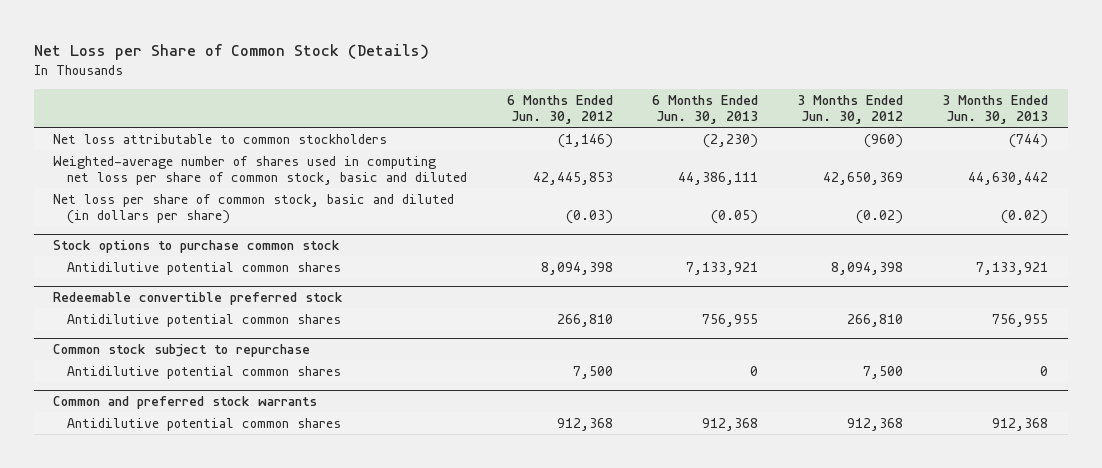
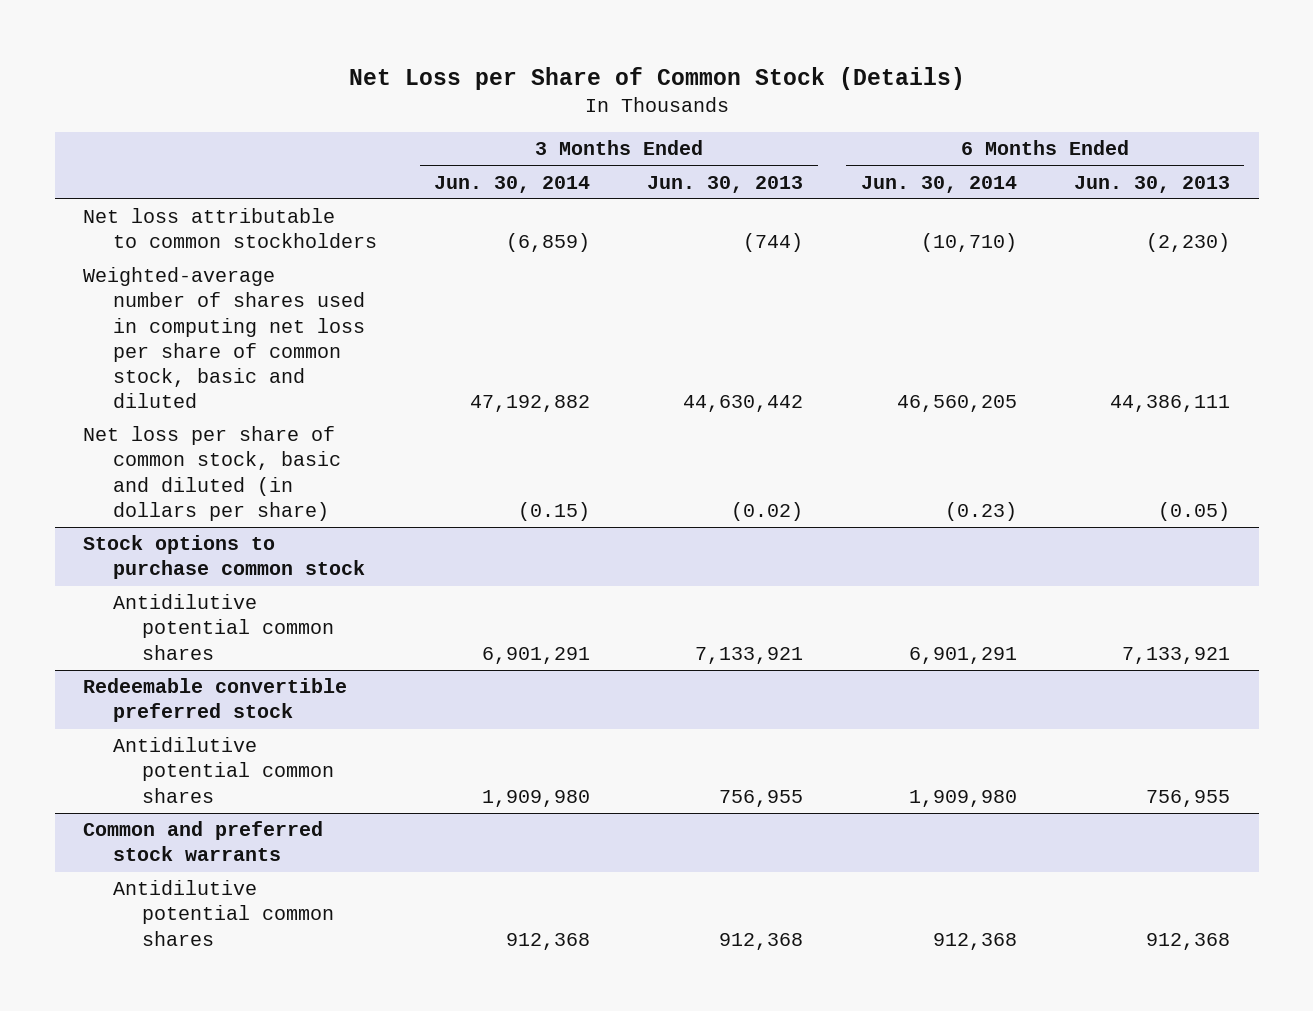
[506,94,613,125] 6 Months Ended Jun. 30, 2012 -> none
[796,94,903,125] 3 Months Ended Jun. 30, 2012 -> none
none -> [434,175,591,193] Jun. 30, 2014
none -> [860,175,1017,193] Jun. 30, 2014
[53,343,311,357] Common stock subject to repurchase -> none
[67,365,342,379] Antidilutive potential common shares -> none

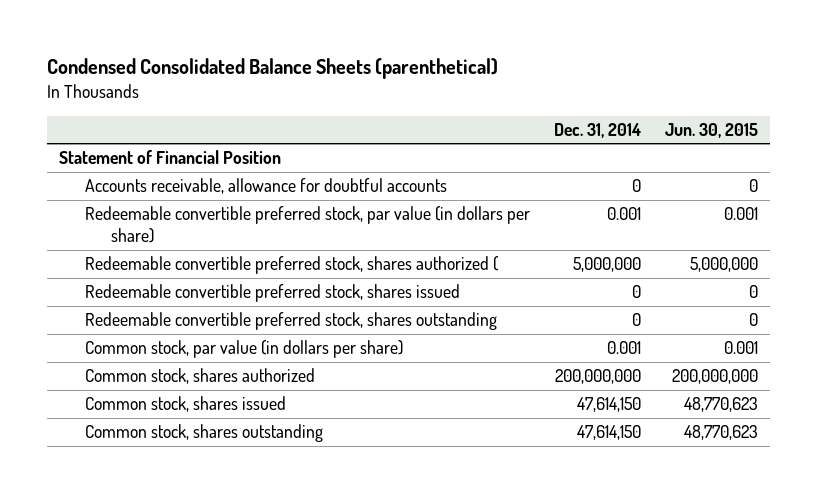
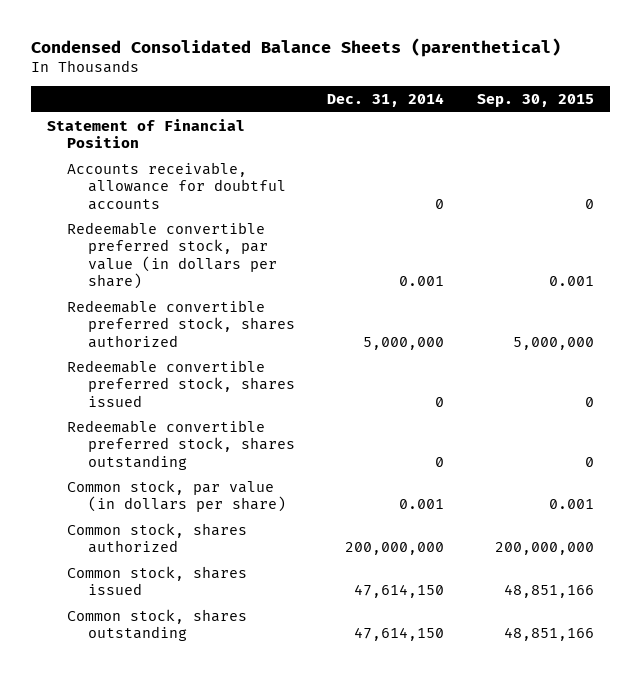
[664,122,758,138] Jun. 30, 2015 -> none
none -> [476,94,594,108] Sep. 30, 2015
[84,256,499,275] Redeemable convertible preferred stock, shares authorized ( -> [67,299,296,348] Redeemable convertible preferred stock, shares authorized

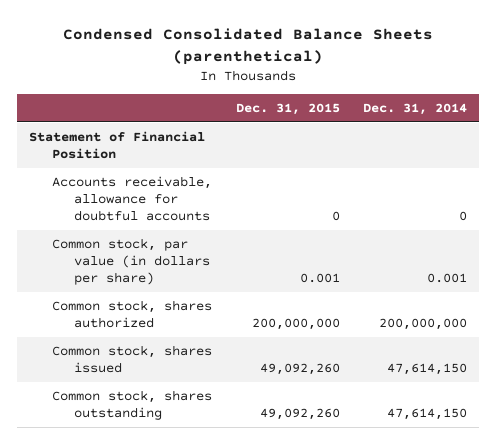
[476,94,594,108] Sep. 30, 2015 -> none
none -> [235,102,340,115] Dec. 31, 2015
[67,221,278,290] Redeemable convertible preferred stock, par value (in dollars per share) -> none
[67,299,296,348] Redeemable convertible preferred stock, shares authorized -> none
[67,359,296,407] Redeemable convertible preferred stock, shares issued -> none
[67,419,296,470] Redeemable convertible preferred stock, shares outstanding -> none

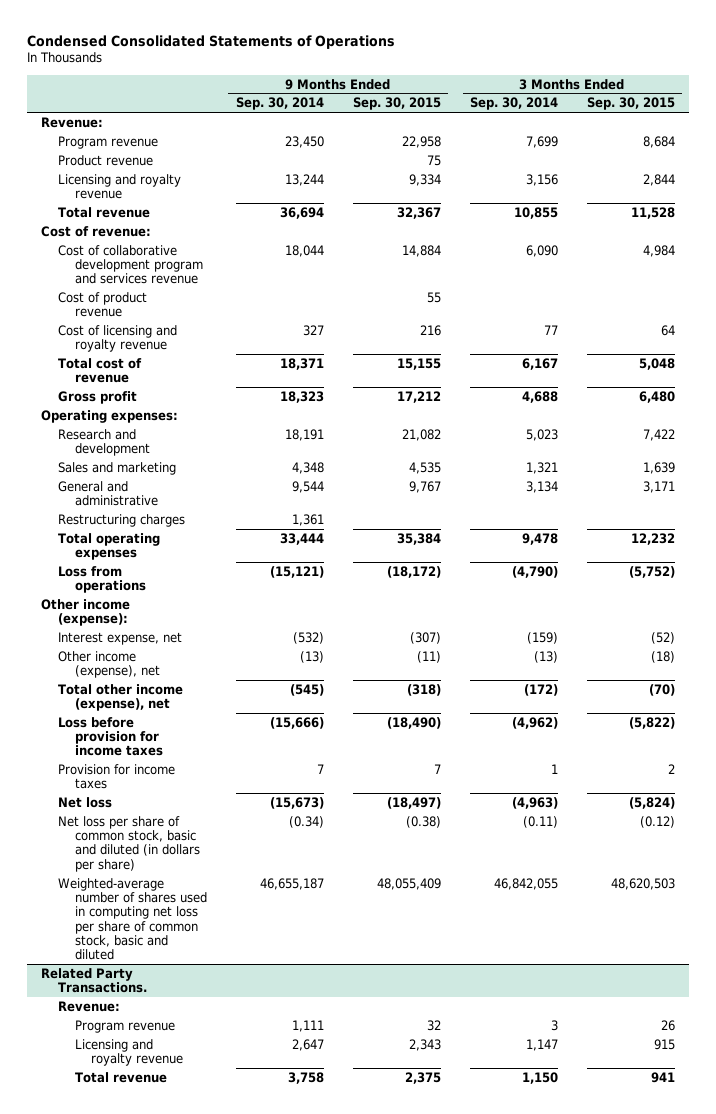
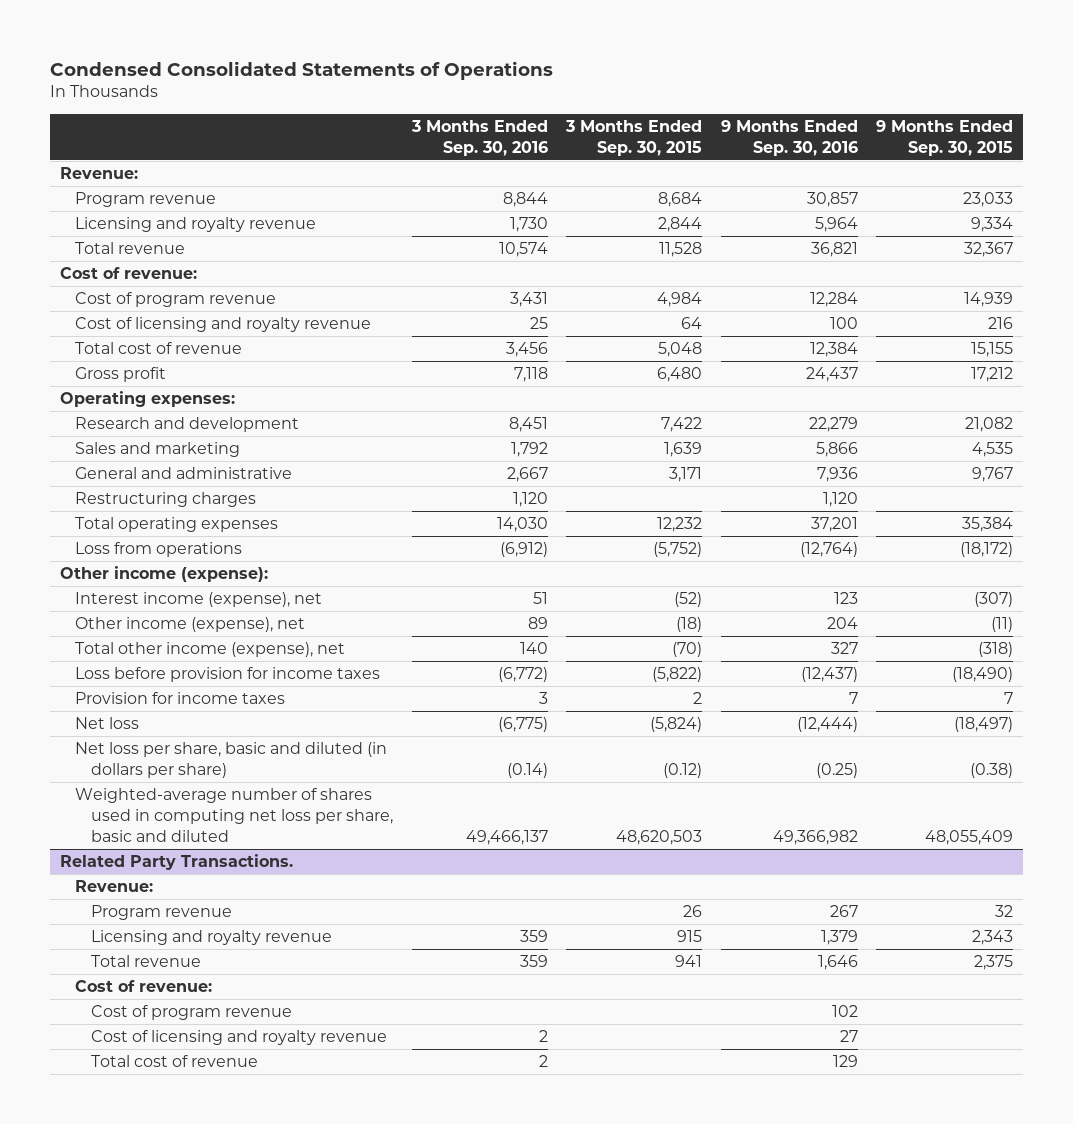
[235,97,324,111] Sep. 30, 2014 -> none
[469,97,558,111] Sep. 30, 2014 -> none
none -> [410,119,548,156] 3 Months Ended Sep. 30, 2016
none -> [720,119,858,156] 9 Months Ended Sep. 30, 2016
[57,154,153,166] Product revenue -> none
[401,135,441,148] 22,958 -> [963,192,1014,208] 23,033
[57,291,147,318] Cost of product revenue -> none
[57,244,203,285] Cost of collaborative development program and services revenue -> [75,292,277,308] Cost of program revenue
[401,244,441,257] 14,884 -> [964,292,1014,308] 14,939
[57,631,182,645] Interest expense, net -> [75,592,323,608] Interest income (expense), net
[57,815,200,872] Net loss per share of common stock, basic and diluted (in dollars per share) -> [75,742,388,779] Net loss per share, basic and diluted (in dollars per share)
[57,877,207,961] Weighted-average number of shares used in computing net loss per share of common stock, basic and diluted -> [75,788,394,842] Weighted-average number of shares used in computing net loss per share, basic and diluted
none -> [75,980,213,993] Cost of revenue:
none -> [91,1005,293,1021] Cost of program revenue
none -> [91,1030,388,1046] Cost of licensing and royalty revenue
none -> [91,1055,259,1068] Total cost of revenue

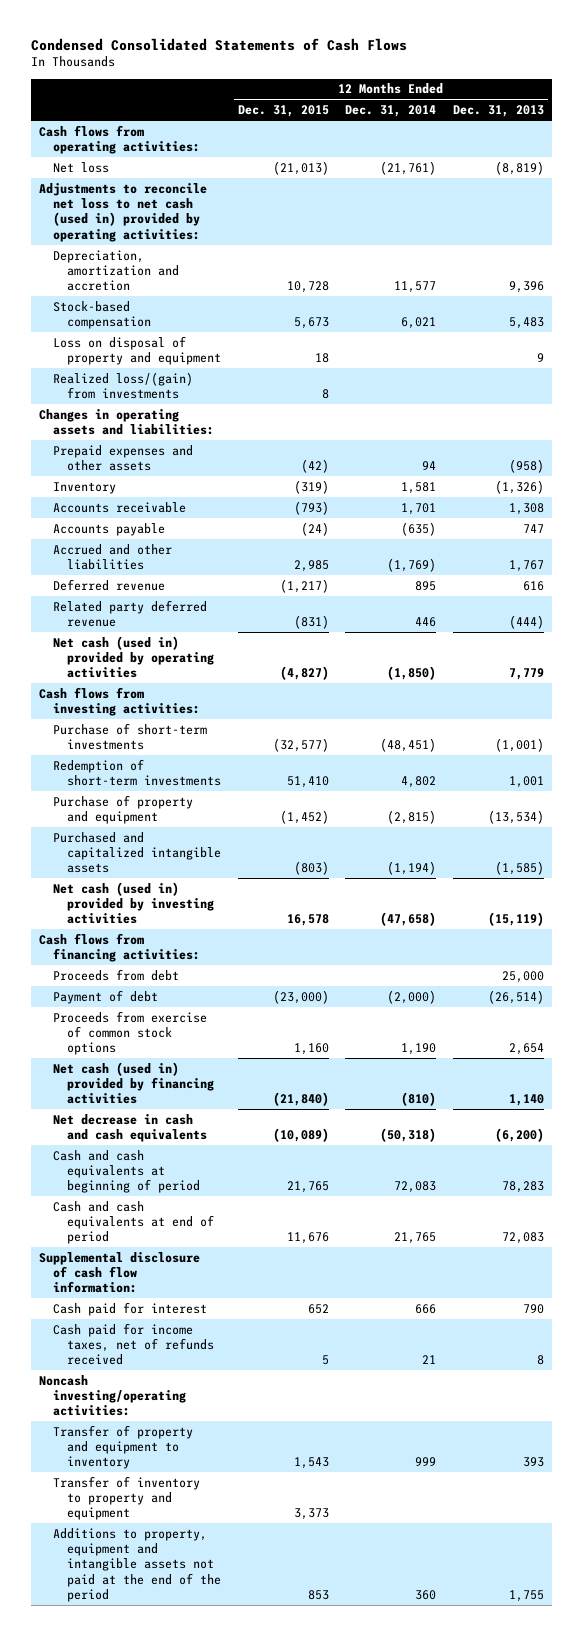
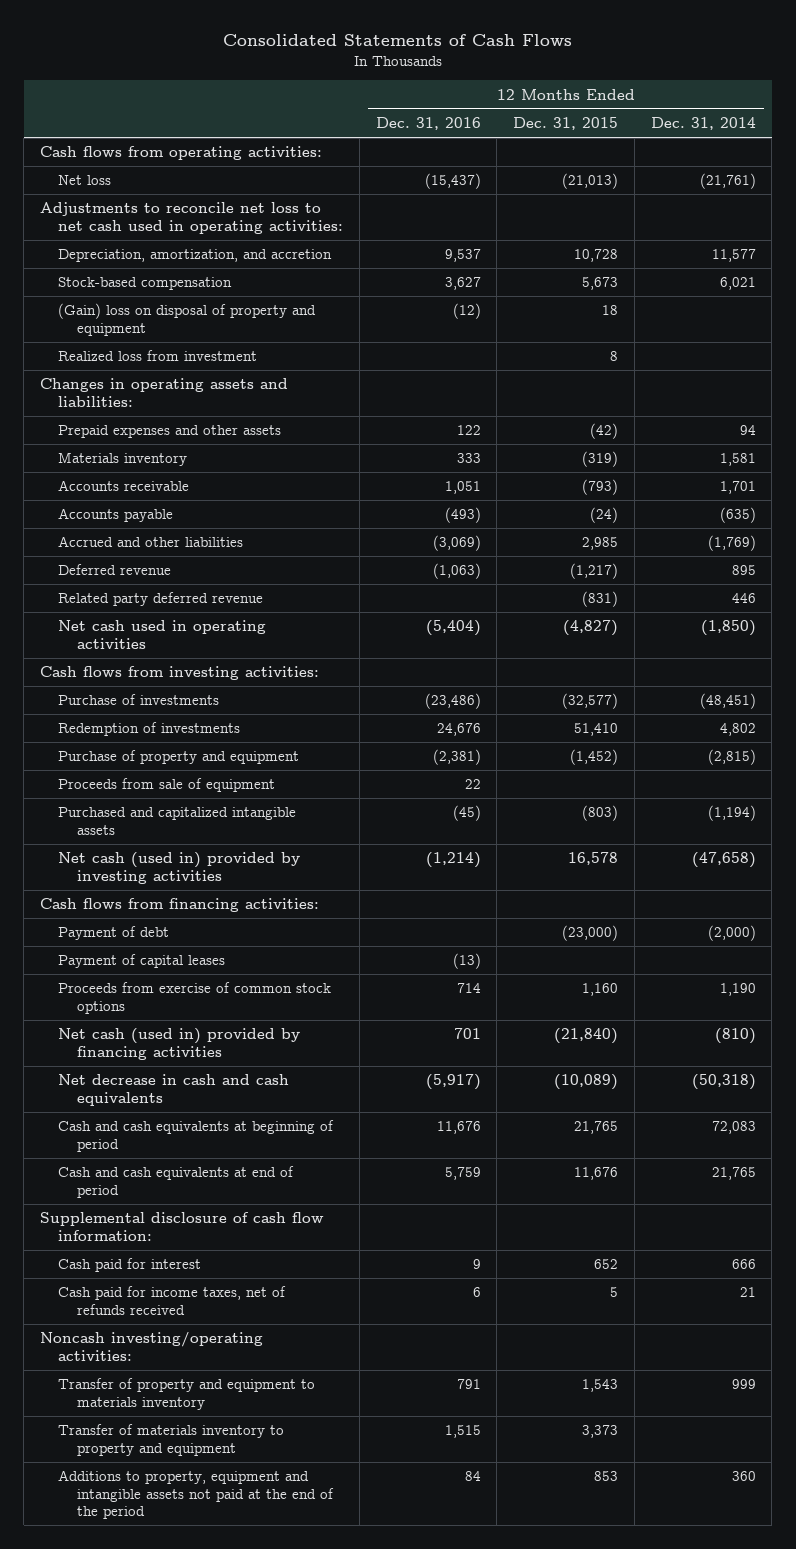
[30,37,407,51] Condensed Consolidated Statements of Cash Flows -> [222,34,572,47] Consolidated Statements of Cash Flows
[452,105,544,118] Dec. 31, 2013 -> none
none -> [375,117,481,131] Dec. 31, 2016
[38,182,207,242] Adjustments to reconcile net loss to net cash (used in) provided by operating activities: -> [39,202,344,234] Adjustments to reconcile net loss to net cash used in operating activities:
[52,249,180,292] Depreciation, amortization and accretion -> [58,249,333,263] Depreciation, amortization, and accretion
[52,335,222,366] Loss on disposal of property and equipment -> [58,303,317,336] (Gain) loss on disposal of property and equipment
[52,371,193,400] Realized loss/(gain) from investments -> [58,350,258,362] Realized loss from investment
[52,481,116,494] Inventory -> [58,452,188,467] Materials inventory
[52,635,215,679] Net cash (used in) provided by operating activities -> [58,620,267,649] Net cash used in operating activities
[52,722,207,751] Purchase of short-term investments -> [58,694,220,706] Purchase of investments
[52,758,222,787] Redemption of short-term investments -> [58,722,241,737] Redemption of investments
none -> [58,778,276,793] Proceeds from sale of equipment
[52,968,179,981] Proceeds from debt -> none
none -> [58,954,226,969] Payment of capital leases
[52,1424,193,1470] Transfer of property and equipment to inventory -> [58,1378,316,1410] Transfer of property and equipment to materials inventory
[52,1475,200,1521] Transfer of inventory to property and equipment -> [58,1424,285,1456] Transfer of materials inventory to property and equipment

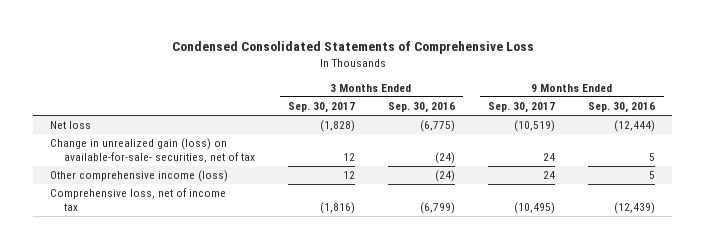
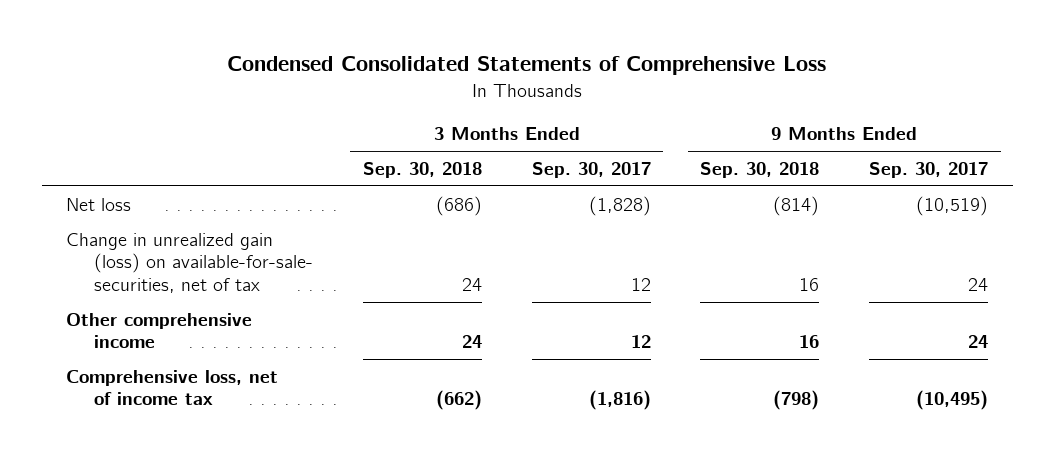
[388,102,456,114] Sep. 30, 2016 -> none
[588,102,656,114] Sep. 30, 2016 -> none
none -> [362,162,482,179] Sep. 30, 2018
none -> [700,162,820,179] Sep. 30, 2018
[49,170,228,183] Other comprehensive income (loss) -> [66,313,253,349] Other comprehensive income

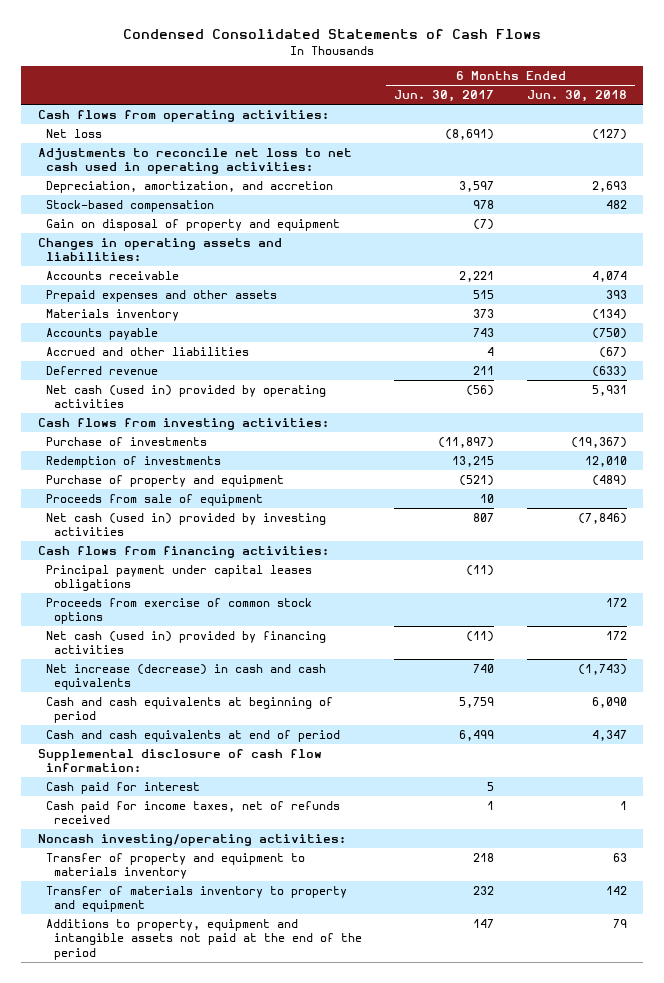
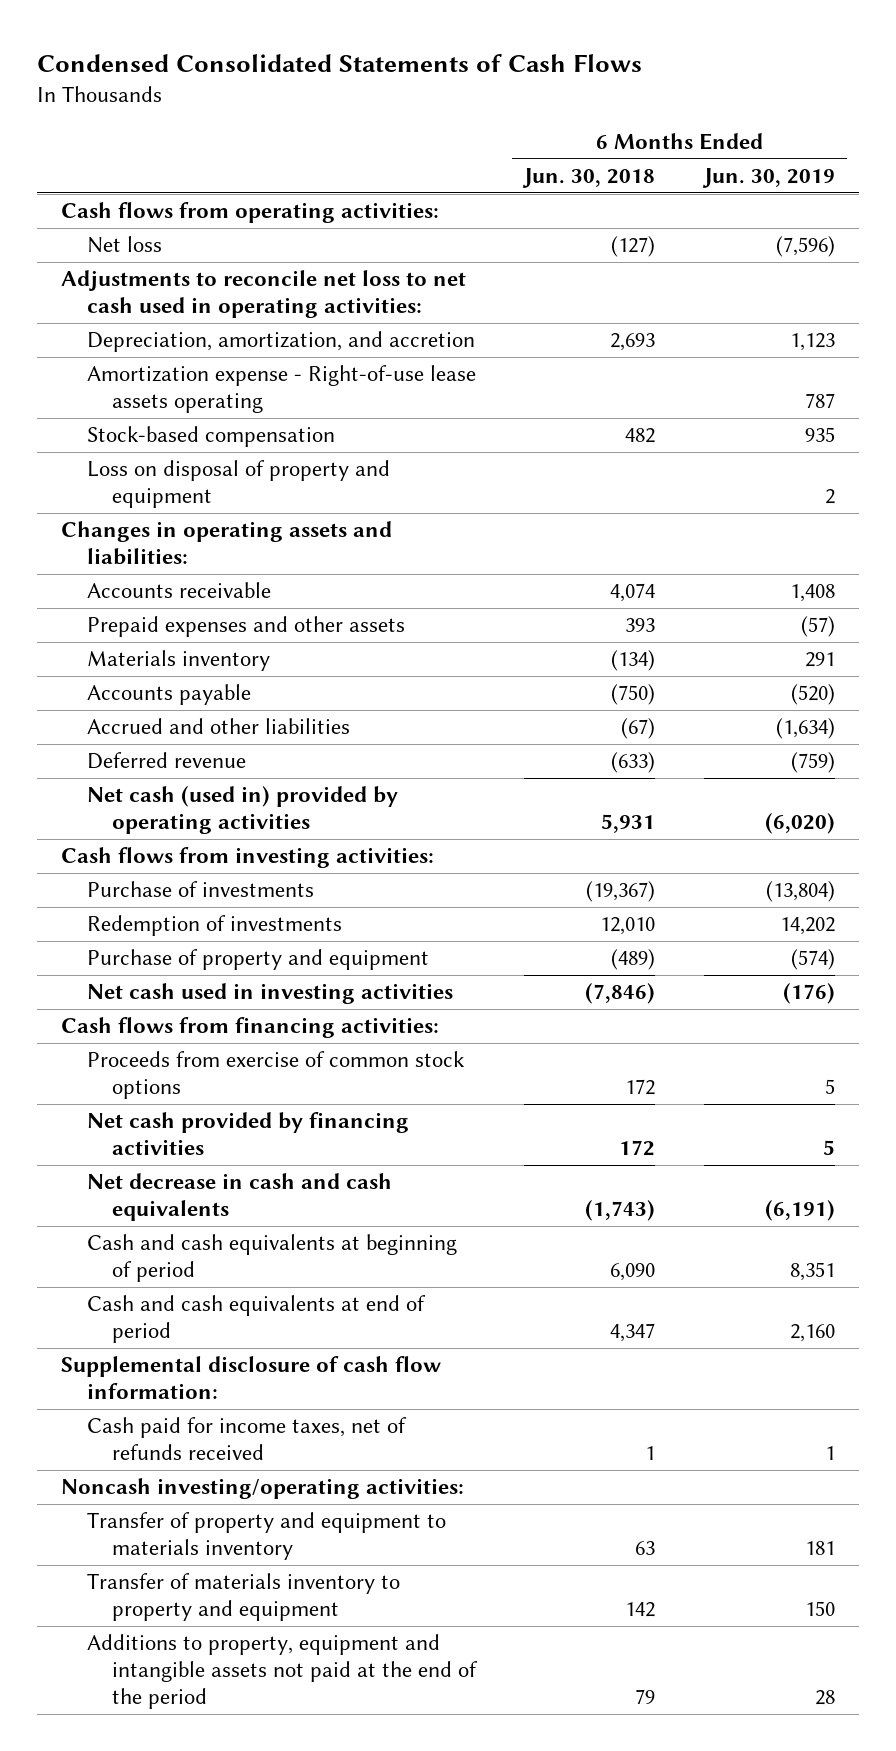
[394,90,495,103] Jun. 30, 2017 -> none
none -> [701,168,835,189] Jun. 30, 2019
none -> [86,365,476,414] Amortization expense - Right-of-use lease assets operating
[45,218,340,231] Gain on disposal of property and equipment -> [86,460,390,509] Loss on disposal of property and equipment
[45,493,263,506] Proceeds from sale of equipment -> none
[45,512,326,537] Net cash (used in) provided by investing activities -> [86,983,453,1005] Net cash used in investing activities
[45,564,312,592] Principal payment under capital leases obligations -> none
[45,630,326,655] Net cash (used in) provided by financing activities -> [86,1112,409,1156] Net cash provided by financing activities
[45,663,326,691] Net increase (decrease) in cash and cash equivalents -> [86,1173,392,1222] Net decrease in cash and cash equivalents
[45,781,200,794] Cash paid for interest -> none

